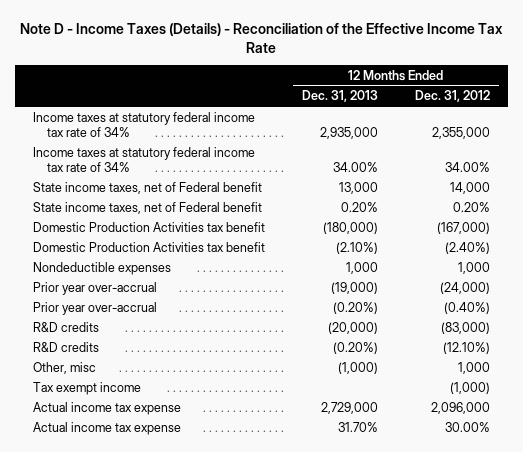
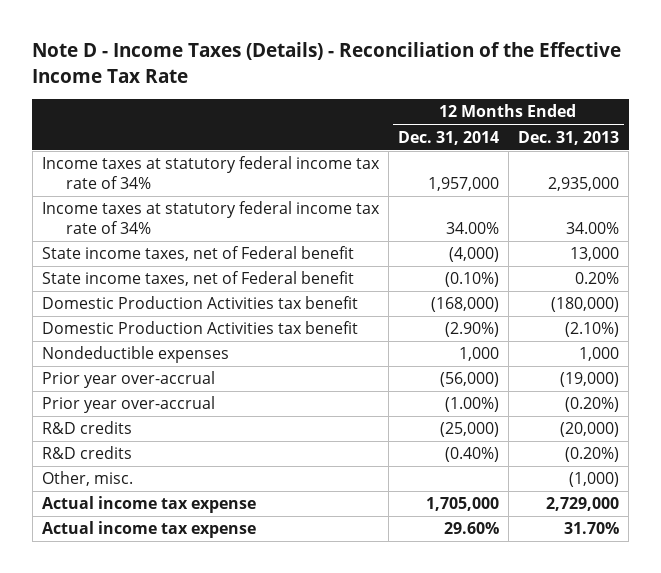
[414,90,490,103] Dec. 31, 2012 -> none
none -> [397,130,499,145] Dec. 31, 2014
[33,381,142,395] Tax exempt income -> none
[33,361,97,374] Other, misc -> [41,471,133,487] Other, misc.

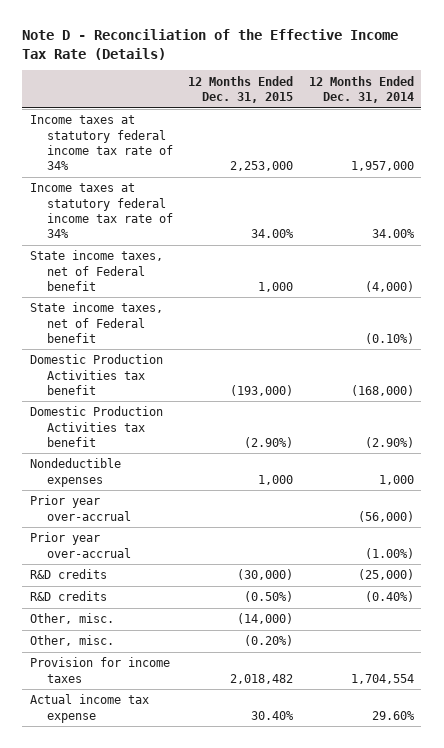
[32,42,622,83] Note D - Income Taxes (Details) - Reconciliation of the Effective Income Tax Rate -> [22,29,399,60] Note D - Reconciliation of the Effective Income Tax Rate (Details)
[518,130,620,145] Dec. 31, 2013 -> none
none -> [188,75,294,103] 12 Months Ended Dec. 31, 2015
[41,496,256,514] Actual income tax expense -> none
none -> [29,635,114,647] Other, misc.
none -> [29,657,170,683] Provision for income taxes

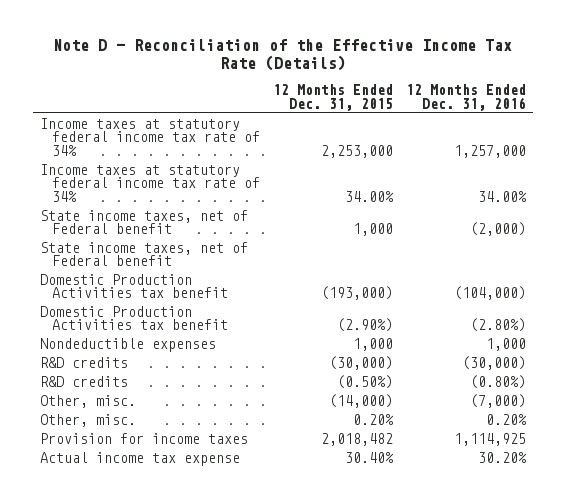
[308,75,414,103] 12 Months Ended Dec. 31, 2014 -> none
none -> [406,84,527,111] 12 Months Ended Dec. 31, 2016
[29,495,131,521] Prior year over-accrual -> none
[29,532,131,558] Prior year over-accrual -> none
[244,635,294,647] (0.20%) -> [353,413,395,425] 0.20%

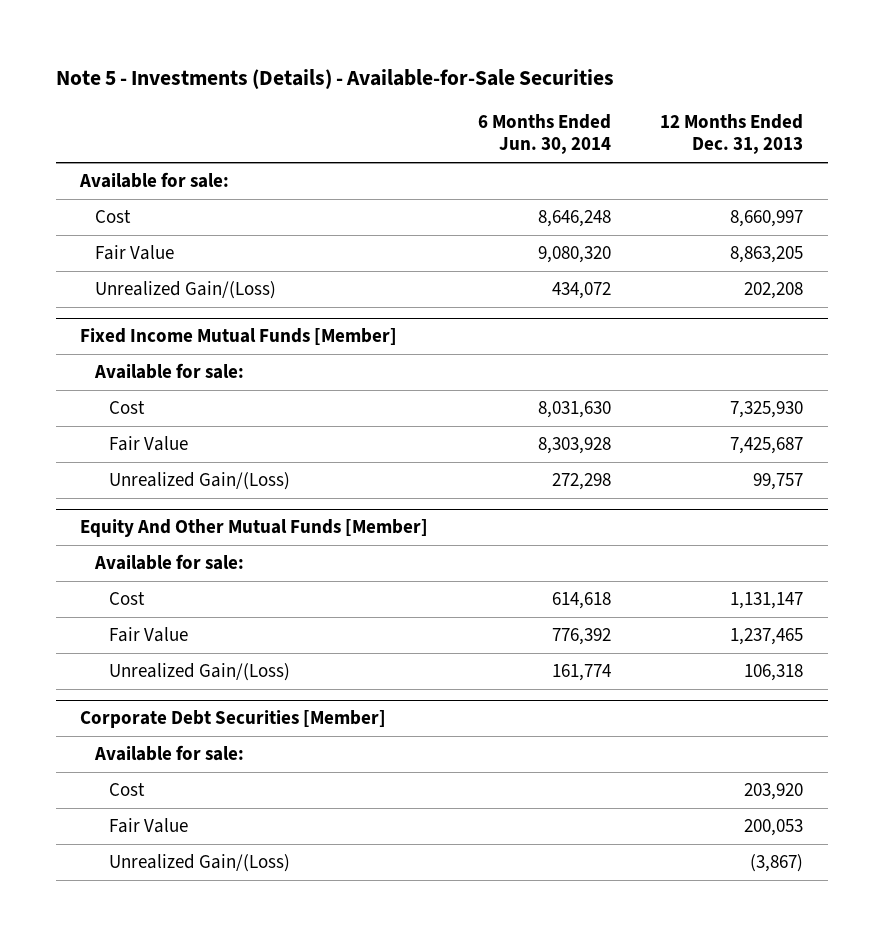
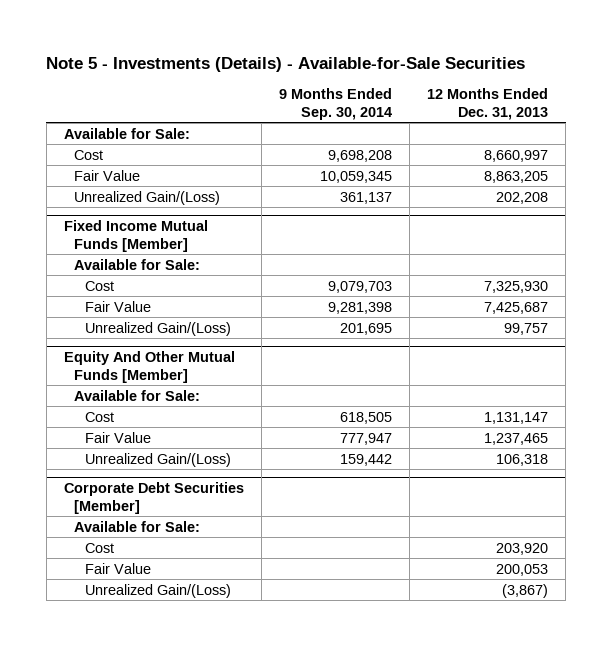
[477,114,611,155] 6 Months Ended Jun. 30, 2014 -> none
none -> [279,88,393,120] 9 Months Ended Sep. 30, 2014
[79,172,230,189] Available for sale: -> [64,127,191,139] Available for Sale:
[93,363,244,380] Available for sale: -> [74,258,201,270] Available for Sale:
[93,554,244,571] Available for sale: -> [74,389,201,401] Available for Sale:
[93,745,244,762] Available for sale: -> [74,520,201,532] Available for Sale:

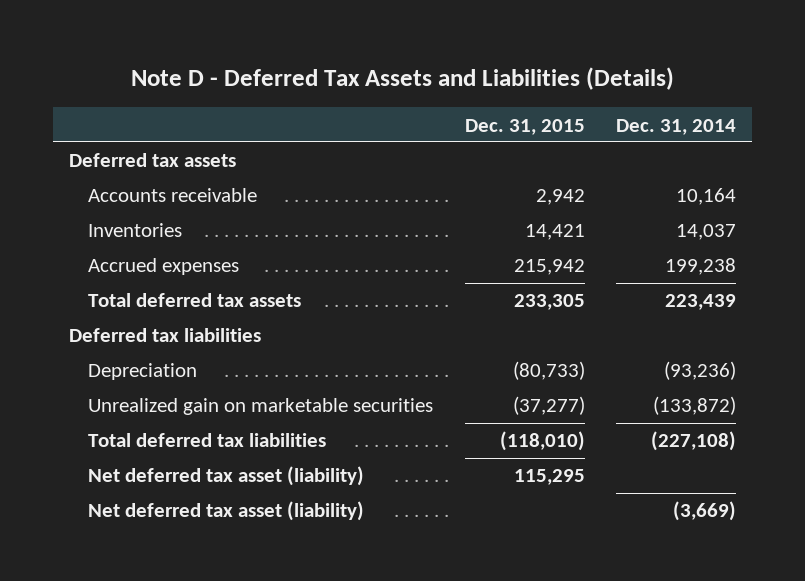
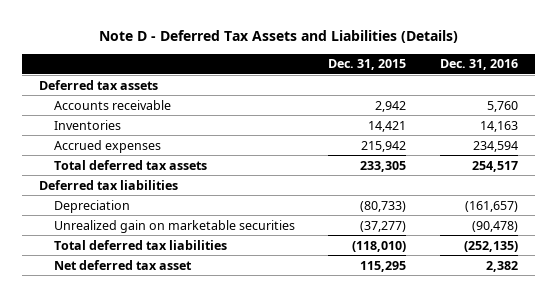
[616,118,737,135] Dec. 31, 2014 -> none
none -> [439,59,518,71] Dec. 31, 2016
[88,501,365,522] Net deferred tax asset (liability) -> none
[88,466,365,487] Net deferred tax asset (liability) -> [53,259,192,270] Net deferred tax asset

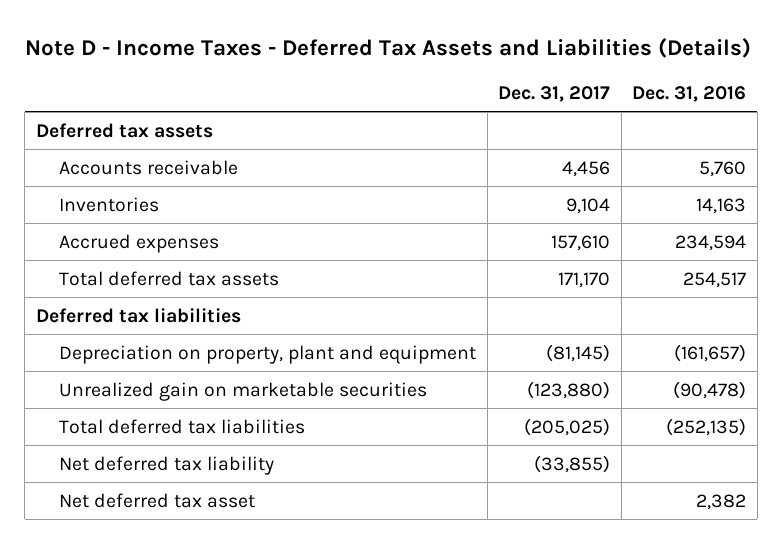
[98,30,458,44] Note D - Deferred Tax Assets and Liabilities (Details) -> [24,37,751,58] Note D - Income Taxes - Deferred Tax Assets and Liabilities (Details)
[328,59,407,71] Dec. 31, 2015 -> none
none -> [498,86,611,103] Dec. 31, 2017
[53,199,130,213] Depreciation -> [58,344,476,364] Depreciation on property, plant and equipment
none -> [58,455,274,475] Net deferred tax liability

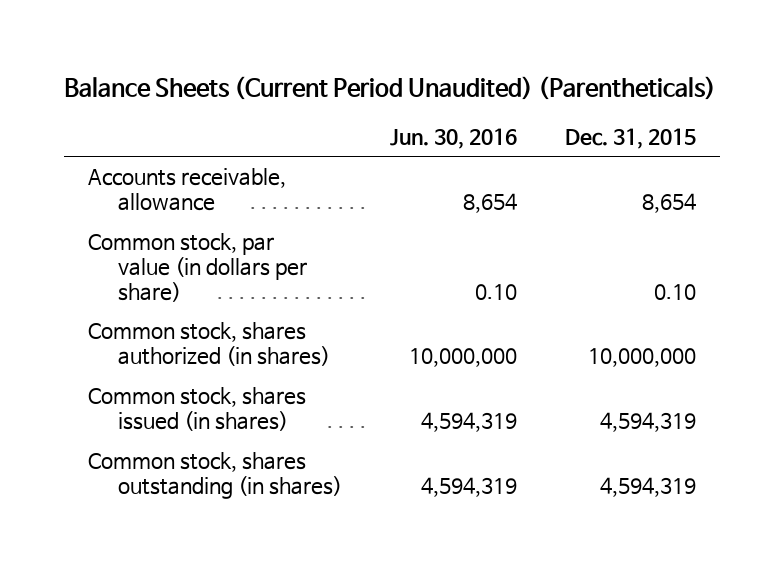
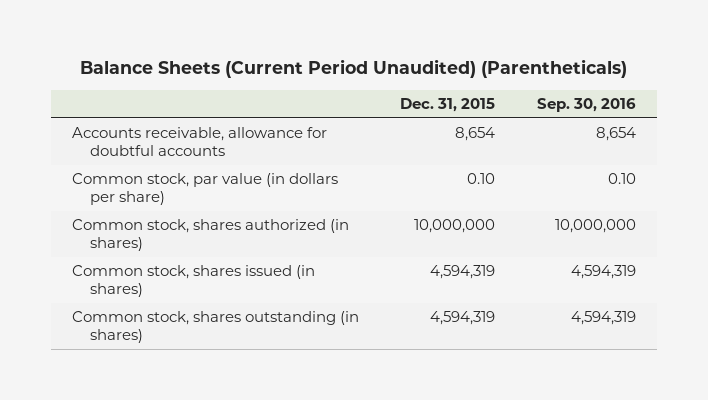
[390,127,518,149] Jun. 30, 2016 -> none
none -> [537,98,637,113] Sep. 30, 2016
[87,168,286,212] Accounts receivable, allowance -> [71,127,327,157] Accounts receivable, allowance for doubtful accounts

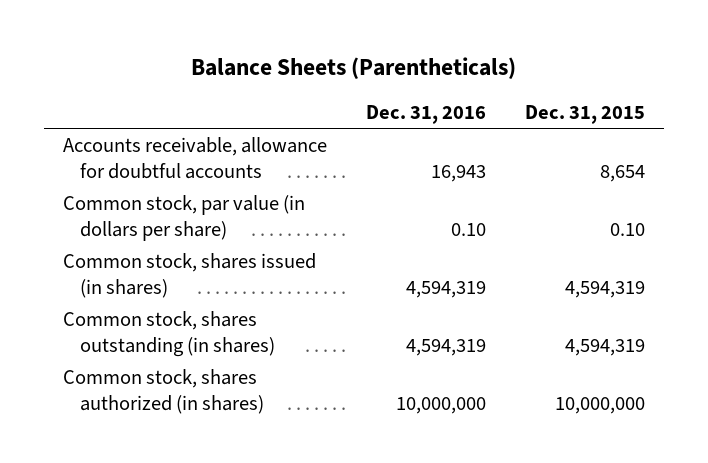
[79,59,627,79] Balance Sheets (Current Period Unaudited) (Parentheticals) -> [190,57,516,80] Balance Sheets (Parentheticals)
[537,98,637,113] Sep. 30, 2016 -> none
none -> [365,104,486,124] Dec. 31, 2016
[71,219,349,252] Common stock, shares authorized (in shares) -> [62,368,264,414] Common stock, shares authorized (in shares)

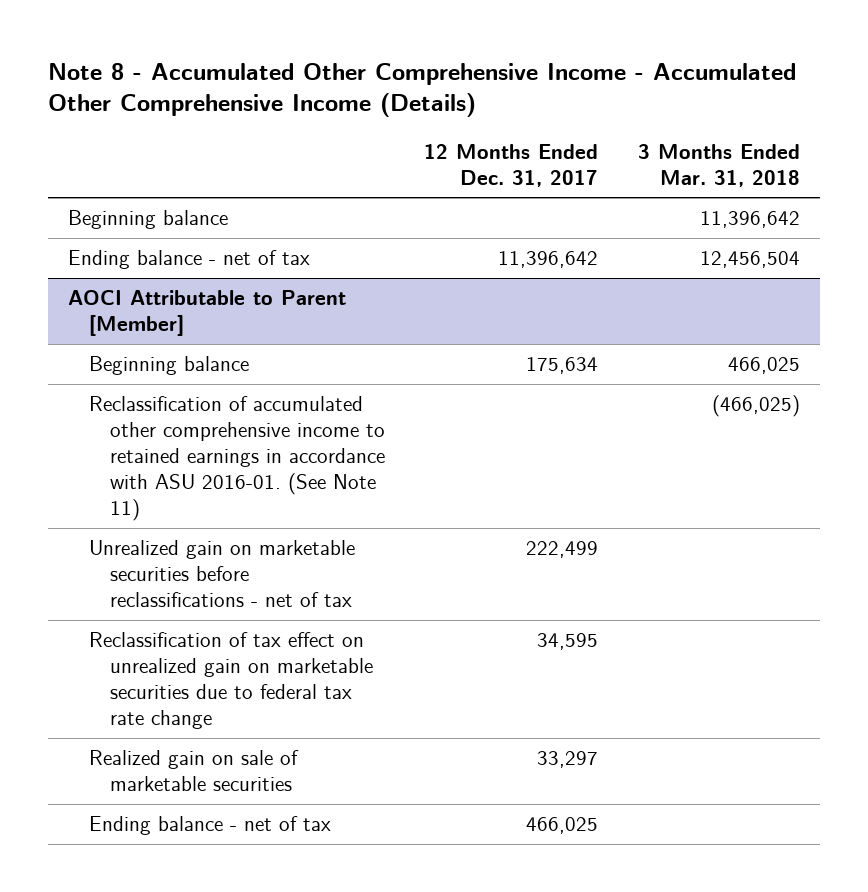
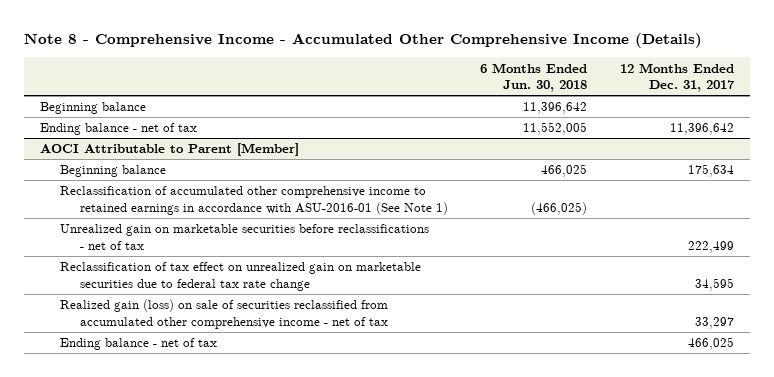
[48,62,797,118] Note 8 - Accumulated Other Comprehensive Income - Accumulated Other Comprehensive Income (Details) -> [23,33,702,49] Note 8 - Comprehensive Income - Accumulated Other Comprehensive Income (Details)
[637,143,800,187] 3 Months Ended Mar. 31, 2018 -> none
none -> [480,62,588,93] 6 Months Ended Jun. 30, 2018
[88,395,385,522] Reclassification of accumulated other comprehensive income to retained earnings in accordance with ASU 2016-01. (See Note 11) -> [59,186,448,215] Reclassification of accumulated other comprehensive income to retained earnings in accordance with ASU-2016-01 (See Note 1)
[88,749,299,792] Realized gain on sale of marketable securities -> [59,299,388,329] Realized gain (loss) on sale of securities reclassified from accumulated other comprehensive income - net of tax

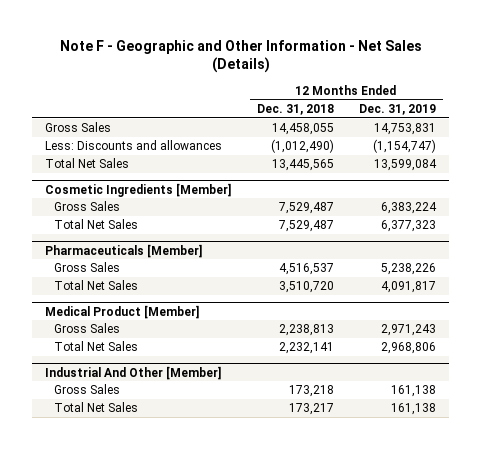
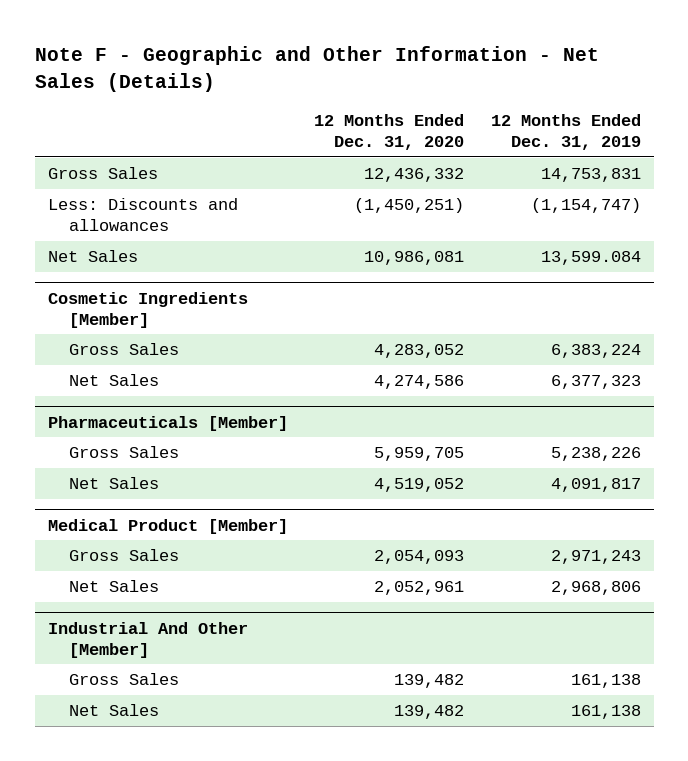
[256,103,334,115] Dec. 31, 2018 -> none
none -> [314,113,465,150] 12 Months Ended Dec. 31, 2020
[44,158,129,169] Total Net Sales -> [47,250,138,263] Net Sales
[374,159,438,172] 13,599,084 -> [540,251,641,266] 13,599.084
[54,219,139,230] Total Net Sales -> [68,374,159,387] Net Sales
[54,280,139,291] Total Net Sales -> [68,477,159,490] Net Sales
[54,341,139,352] Total Net Sales -> [68,580,159,593] Net Sales
[54,402,139,413] Total Net Sales -> [68,704,159,717] Net Sales

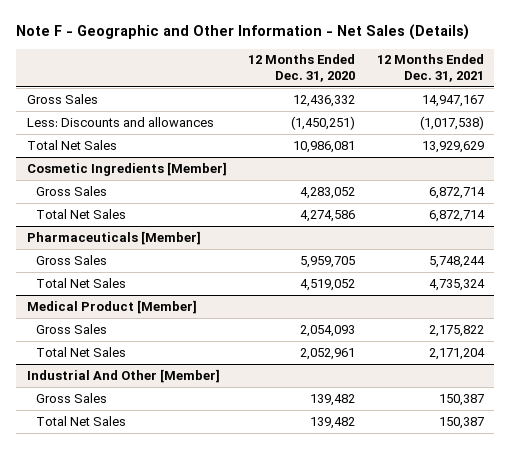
[490,113,641,150] 12 Months Ended Dec. 31, 2019 -> none
none -> [376,54,484,82] 12 Months Ended Dec. 31, 2021
[47,250,138,263] Net Sales -> [26,139,117,150] Total Net Sales
[68,374,159,387] Net Sales -> [36,208,127,219] Total Net Sales
[68,477,159,490] Net Sales -> [36,277,127,288] Total Net Sales
[68,580,159,593] Net Sales -> [36,346,127,357] Total Net Sales
[68,704,159,717] Net Sales -> [36,415,127,426] Total Net Sales

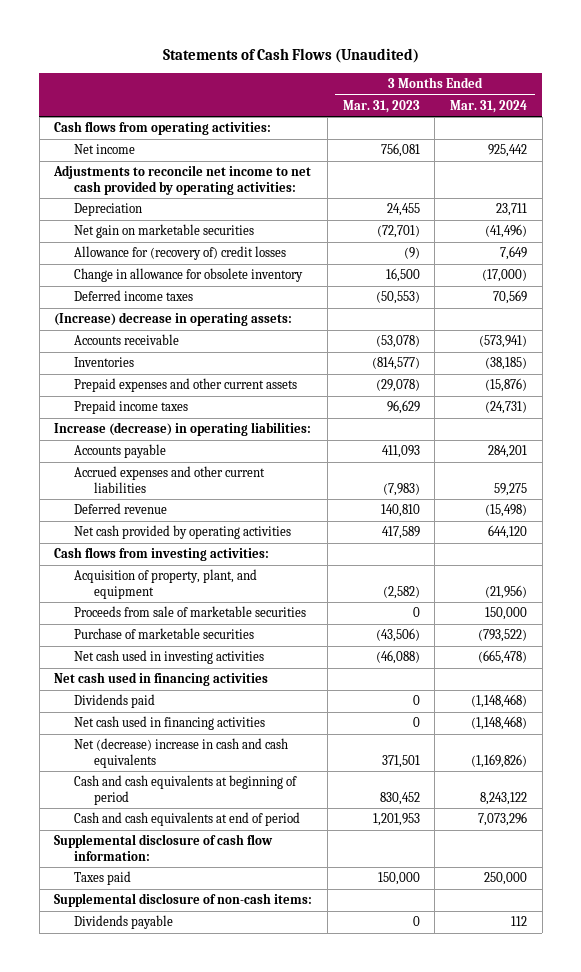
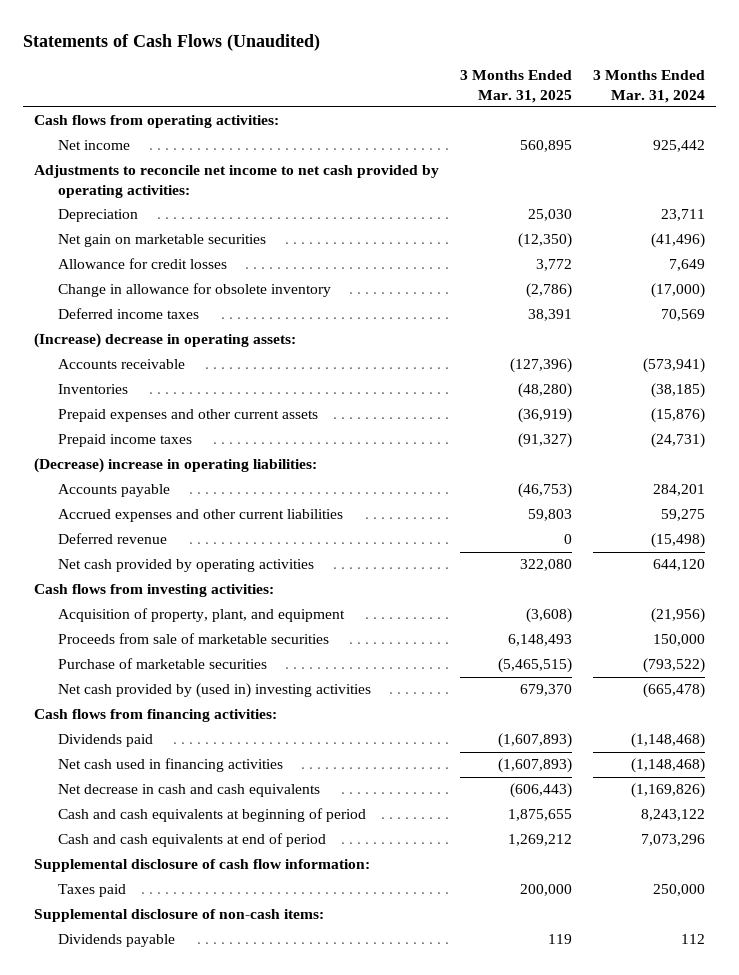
[342,99,420,113] Mar. 31, 2023 -> none
none -> [459,70,572,103] 3 Months Ended Mar. 31, 2025
[74,246,287,261] Allowance for (recovery of) credit losses -> [57,258,227,270] Allowance for credit losses
[54,422,312,437] Increase (decrease) in operating liabilities: -> [33,458,317,474] (Decrease) increase in operating liabilities:
[74,650,265,665] Net cash used in investing activities -> [57,683,371,699] Net cash provided by (used in) investing activities
[54,672,269,687] Net cash used in financing activities -> [33,709,277,723] Cash flows from financing activities:
[74,738,289,768] Net (decrease) increase in cash and cash equivalents -> [57,784,320,798] Net decrease in cash and cash equivalents

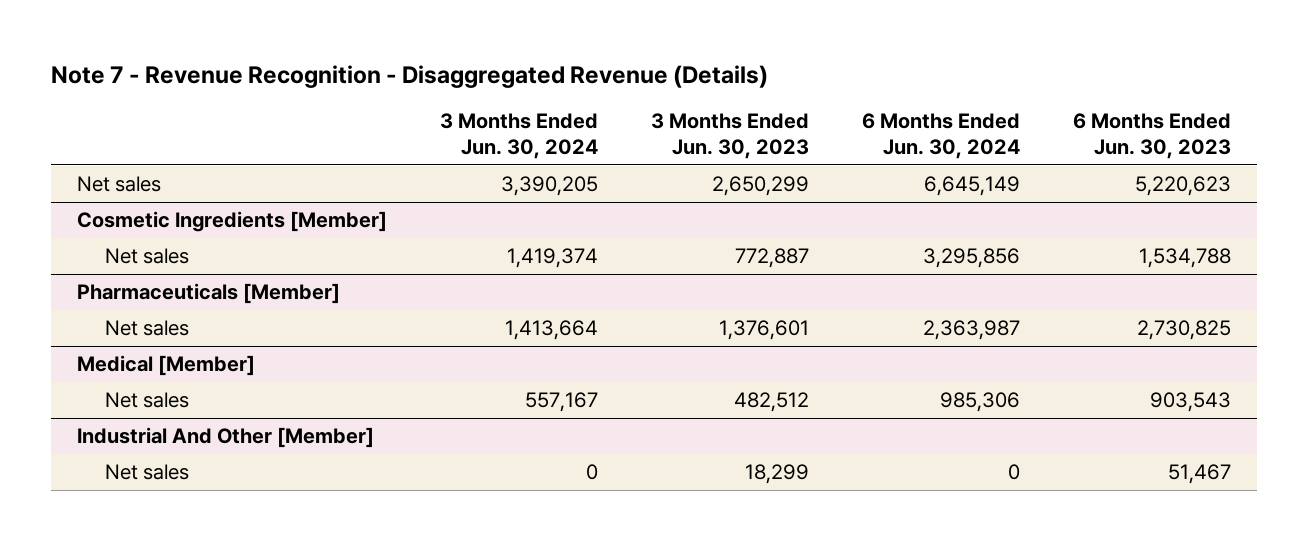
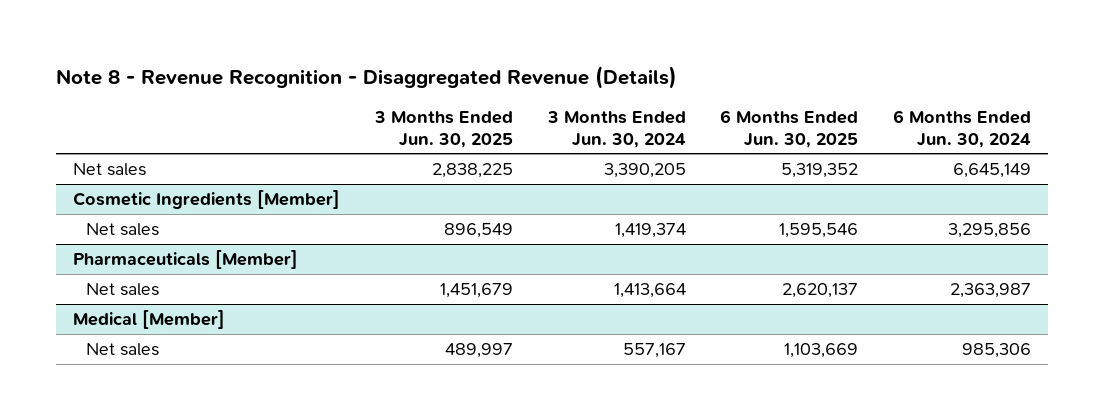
[50,64,768,88] Note 7 - Revenue Recognition - Disaggregated Revenue (Details) -> [56,65,678,89] Note 8 - Revenue Recognition - Disaggregated Revenue (Details)
[651,113,810,159] 3 Months Ended Jun. 30, 2023 -> none
[1072,113,1231,159] 6 Months Ended Jun. 30, 2023 -> none
none -> [374,110,514,148] 3 Months Ended Jun. 30, 2025
none -> [720,109,859,148] 6 Months Ended Jun. 30, 2025
[77,427,375,449] Industrial And Other [Member] -> none
[104,464,189,481] Net sales -> none

